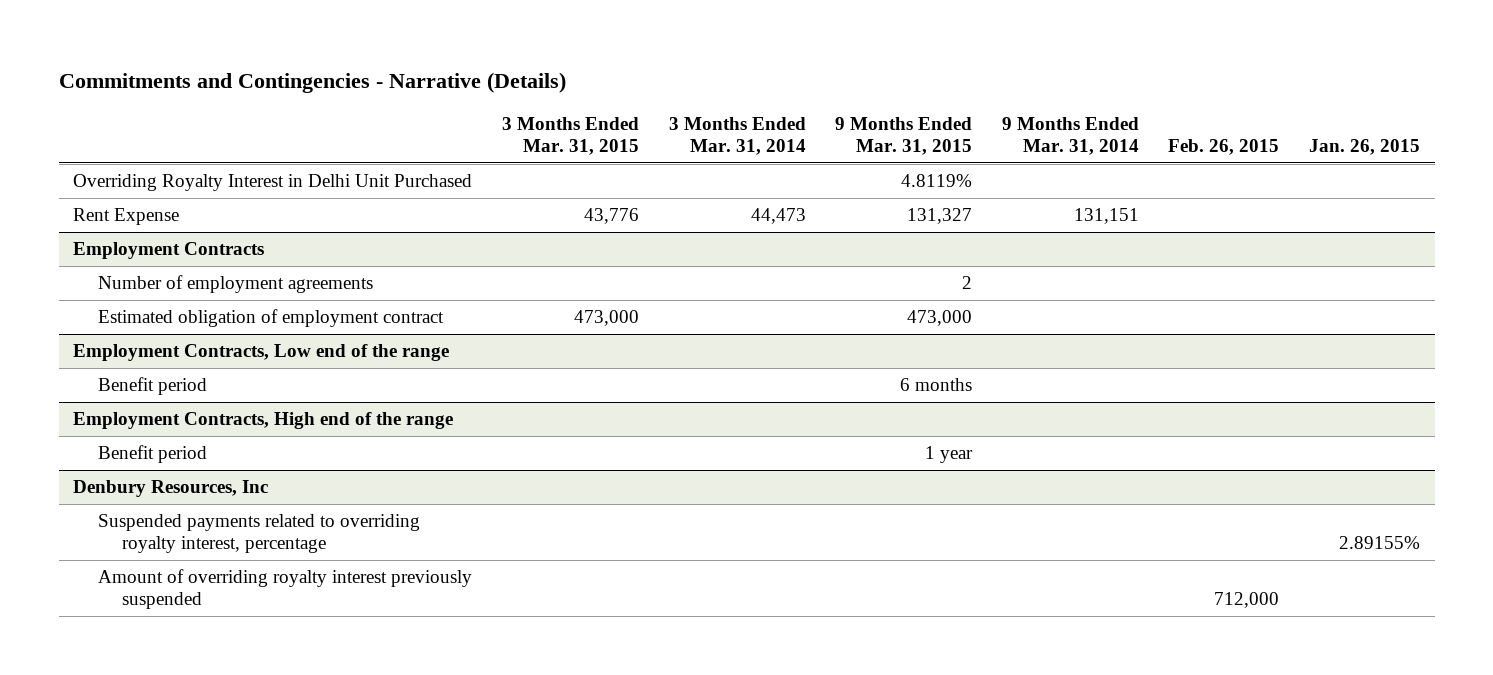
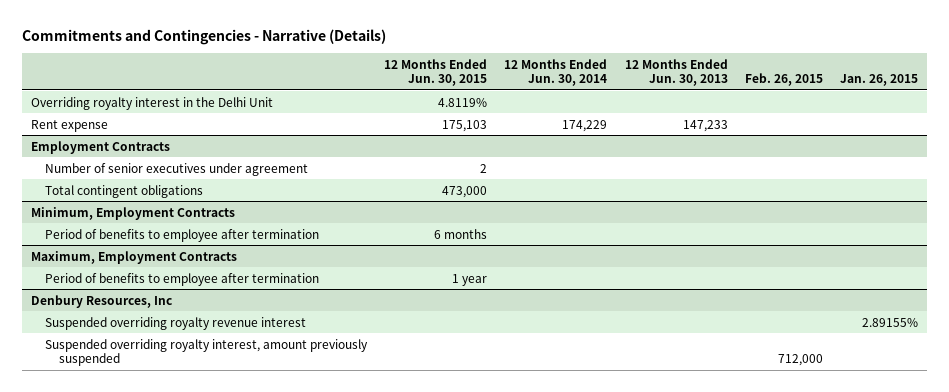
[502,116,640,156] 3 Months Ended Mar. 31, 2015 -> none
[668,116,806,156] 3 Months Ended Mar. 31, 2014 -> none
[835,116,973,156] 9 Months Ended Mar. 31, 2015 -> none
[1001,116,1139,156] 9 Months Ended Mar. 31, 2014 -> none
none -> [384,58,488,87] 12 Months Ended Jun. 30, 2015
none -> [504,58,608,87] 12 Months Ended Jun. 30, 2014
none -> [624,58,728,87] 12 Months Ended Jun. 30, 2013
[73,173,473,191] Overriding Royalty Interest in Delhi Unit Purchased -> [30,96,273,110] Overriding royalty interest in the Delhi Unit
[73,207,180,225] Rent Expense -> [30,119,108,132] Rent expense
[73,343,450,361] Employment Contracts, Low end of the range -> none
[97,376,207,395] Benefit period -> none
[73,411,454,429] Employment Contracts, High end of the range -> none
[97,444,207,463] Benefit period -> none
[97,274,373,293] Number of employment agreements -> [44,162,308,176] Number of senior executives under agreement
[97,308,444,327] Estimated obligation of employment contract -> [44,184,203,198] Total contingent obligations
none -> [30,206,235,220] Minimum, Employment Contracts
none -> [44,228,319,242] Period of benefits to employee after termination
none -> [30,250,237,264] Maximum, Employment Contracts
none -> [44,272,319,286] Period of benefits to employee after termination
[97,513,420,554] Suspended payments related to overriding royalty interest, percentage -> [44,316,306,330] Suspended overriding royalty revenue interest
[97,568,472,610] Amount of overriding royalty interest previously suspended -> [44,338,368,366] Suspended overriding royalty interest, amount previously suspended

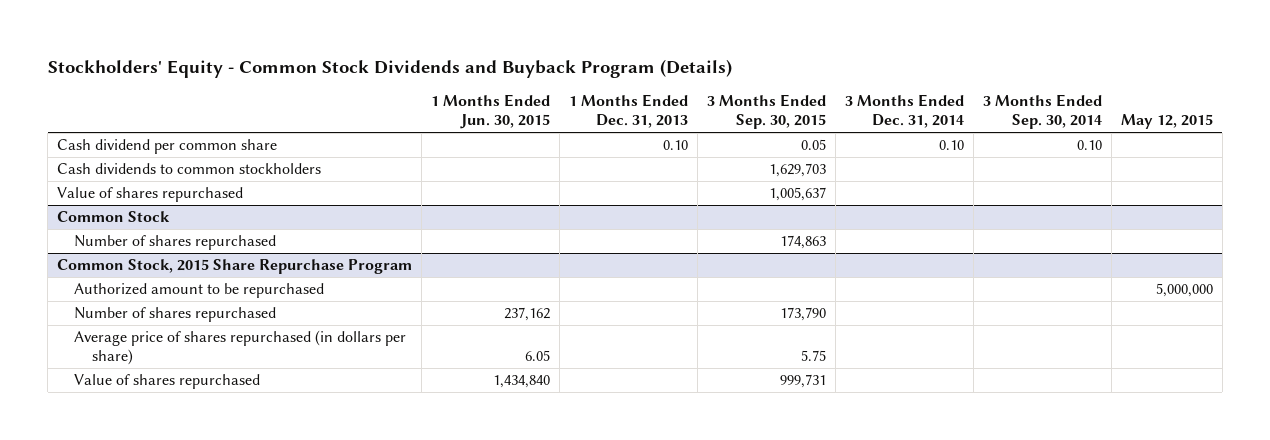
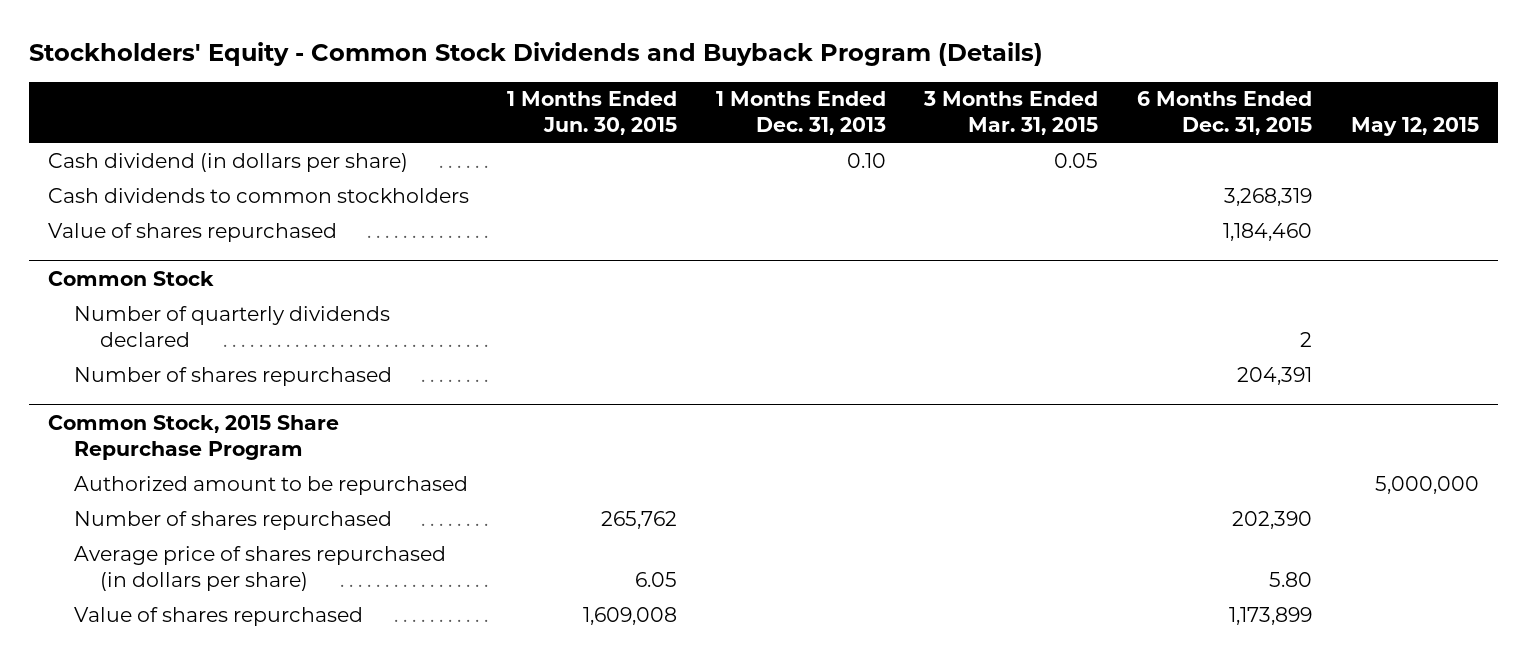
[706,94,826,130] 3 Months Ended Sep. 30, 2015 -> none
[844,94,964,129] 3 Months Ended Dec. 31, 2014 -> none
[982,94,1102,130] 3 Months Ended Sep. 30, 2014 -> none
none -> [923,91,1099,136] 3 Months Ended Mar. 31, 2015
none -> [1137,91,1313,136] 6 Months Ended Dec. 31, 2015
[57,139,278,155] Cash dividend per common share -> [47,152,408,172] Cash dividend (in dollars per share)
none -> [74,305,391,347] Number of quarterly dividends declared
[504,307,551,322] 237,162 -> [601,510,678,529] 265,762
[493,375,551,389] 1,434,840 -> [583,606,678,625] 1,609,008

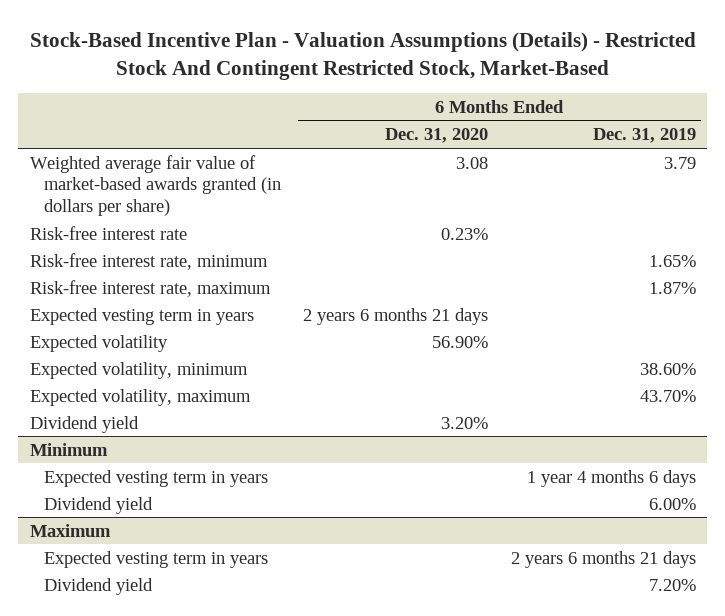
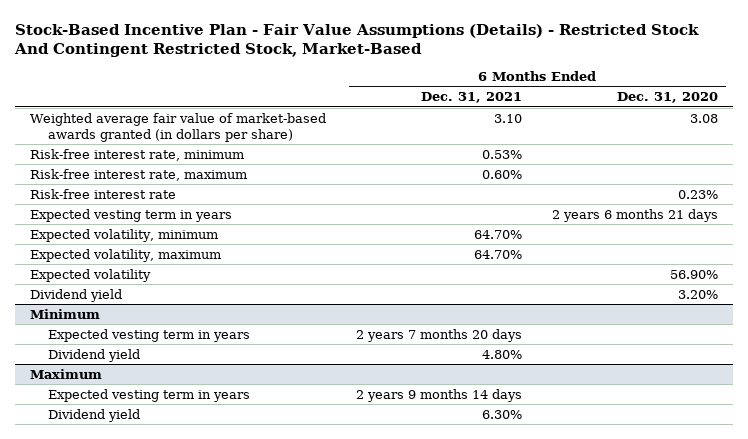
[29,31,696,81] Stock-Based Incentive Plan - Valuation Assumptions (Details) - Restricted Stock And Contingent Restricted Stock, Market-Based -> [14,23,700,57] Stock-Based Incentive Plan - Fair Value Assumptions (Details) - Restricted Stock And Contingent Restricted Stock, Market-Based
[592,128,696,144] Dec. 31, 2019 -> none
none -> [421,92,523,104] Dec. 31, 2021
[29,225,187,240] Risk-free interest rate -> [30,188,177,199] Risk-free interest rate
[29,334,168,352] Expected volatility -> [30,268,152,282] Expected volatility

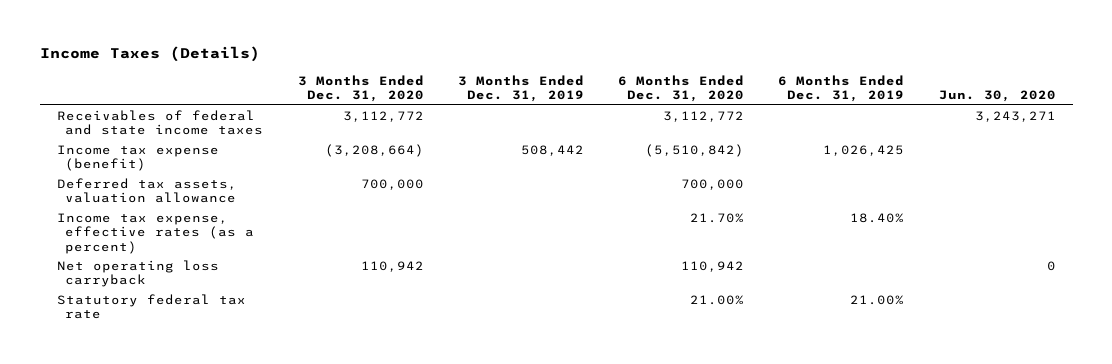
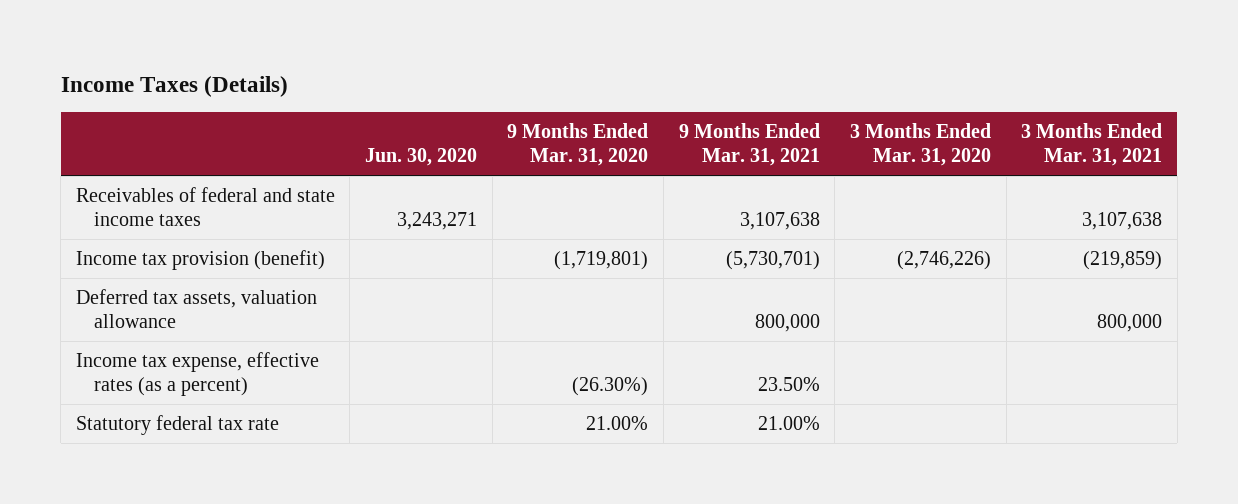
[297,74,424,102] 3 Months Ended Dec. 31, 2020 -> none
[457,74,584,102] 3 Months Ended Dec. 31, 2019 -> none
[618,74,745,102] 6 Months Ended Dec. 31, 2020 -> none
[778,74,905,102] 6 Months Ended Dec. 31, 2019 -> none
none -> [507,123,649,167] 9 Months Ended Mar. 31, 2020
none -> [678,123,820,167] 9 Months Ended Mar. 31, 2021
none -> [849,123,991,167] 3 Months Ended Mar. 31, 2020
none -> [1021,123,1163,167] 3 Months Ended Mar. 31, 2021
[56,145,219,172] Income tax expense (benefit) -> [75,250,325,271] Income tax provision (benefit)
[56,260,219,288] Net operating loss carryback -> none

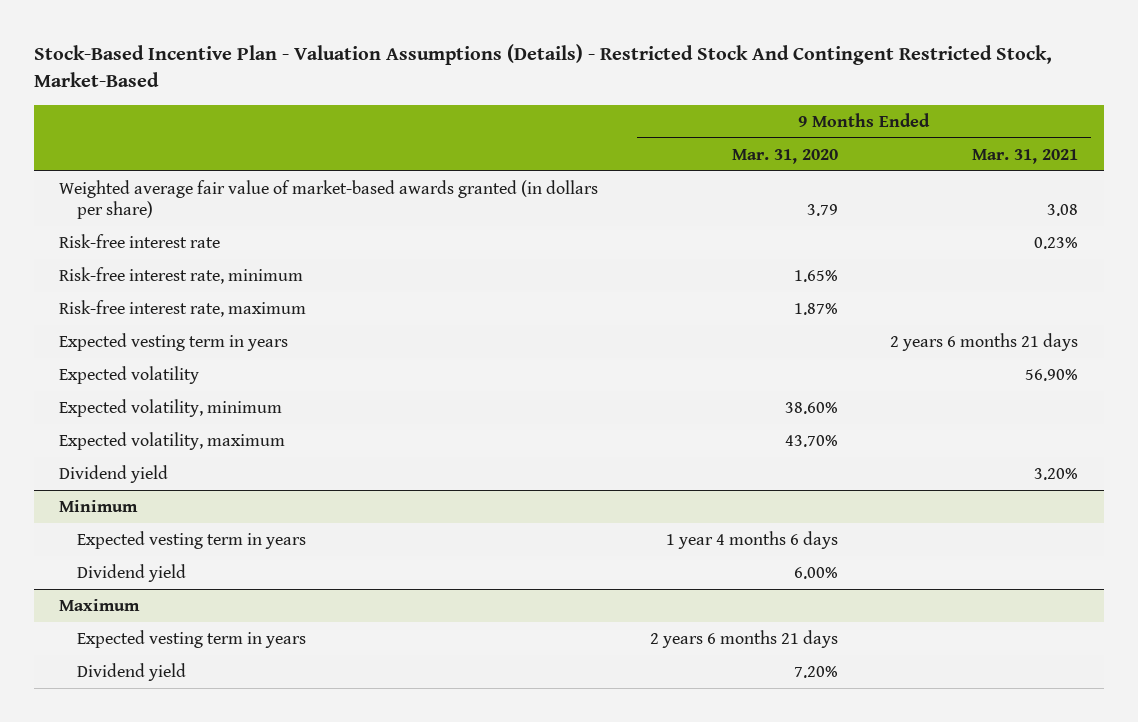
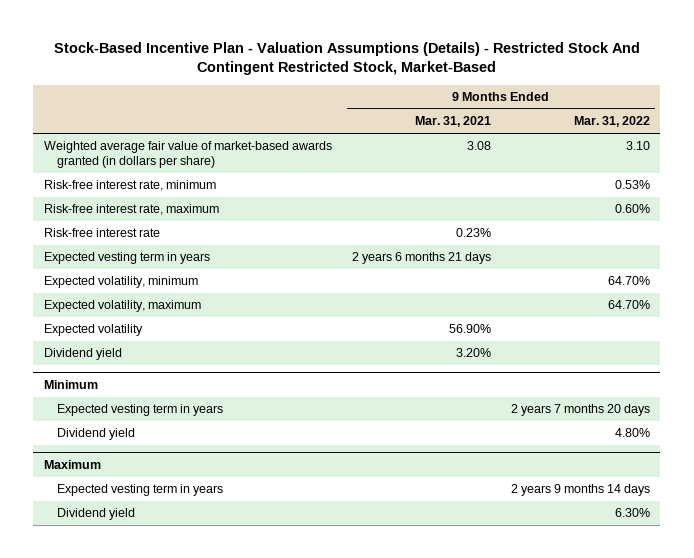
[732,148,839,164] Mar. 31, 2020 -> none
none -> [574,116,651,128] Mar. 31, 2022
[59,233,221,248] Risk-free interest rate -> [43,228,160,238] Risk-free interest rate
[59,365,200,384] Expected volatility -> [43,324,143,337] Expected volatility

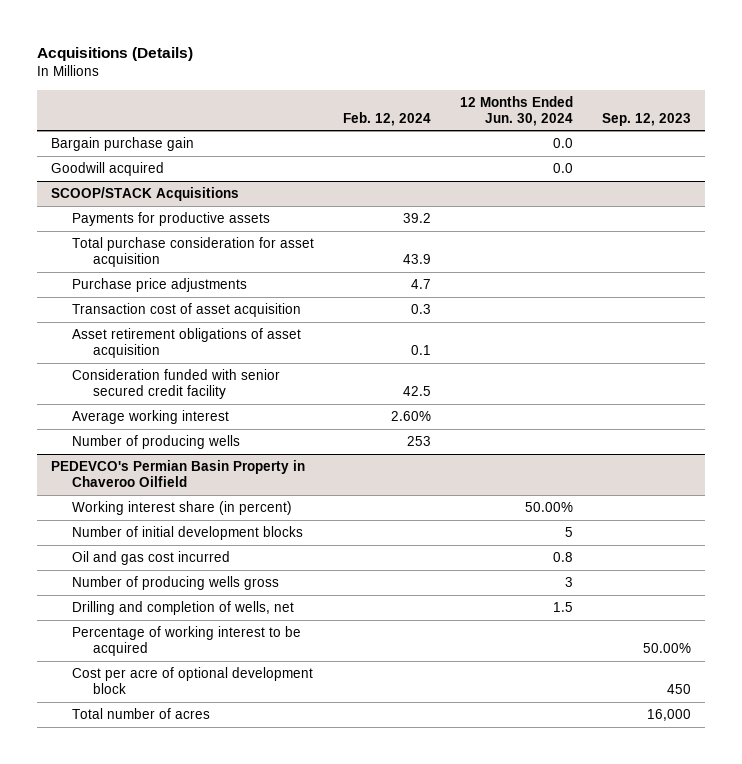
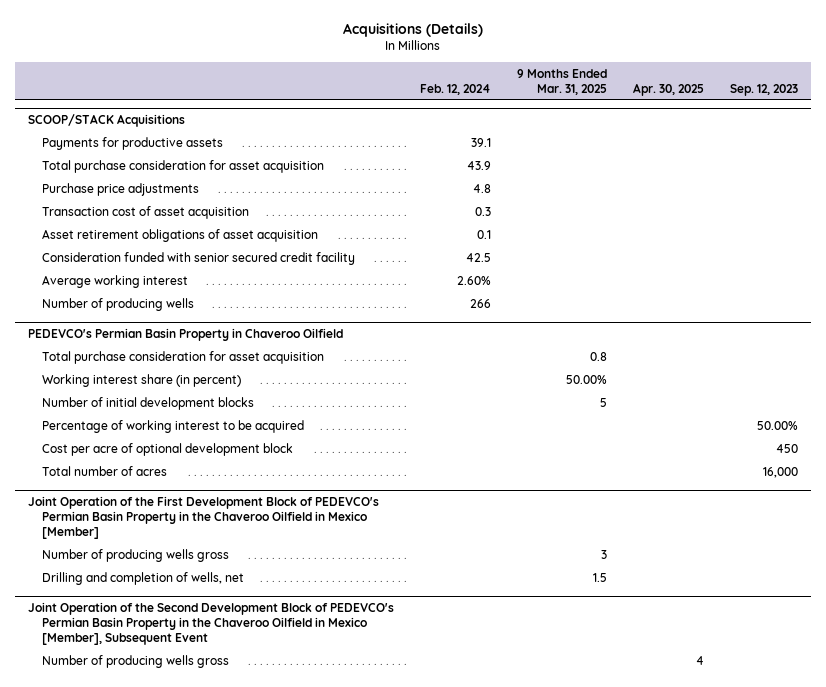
[459,95,573,126] 12 Months Ended Jun. 30, 2024 -> none
none -> [516,68,607,95] 9 Months Ended Mar. 31, 2025
none -> [632,82,704,96] Apr. 30, 2025
[51,137,195,152] Bargain purchase gain -> none
[51,162,165,177] Goodwill acquired -> none
[402,213,431,224] 39.2 -> [471,137,492,147] 39.1
[410,279,431,290] 4.7 -> [473,183,492,193] 4.8
[406,436,431,447] 253 -> [470,298,492,308] 266
none -> [41,350,324,364] Total purchase consideration for asset acquisition
[72,551,231,566] Oil and gas cost incurred -> none
[72,576,280,591] Number of producing wells gross -> none
[72,601,295,616] Drilling and completion of wells, net -> none
none -> [28,496,380,540] Joint Operation of the First Development Block of PEDEVCO's Permian Basin Property in the Chaveroo Oilfield in Mexico [Member]
none -> [41,548,229,562] Number of producing wells gross
none -> [41,571,244,585] Drilling and completion of wells, net
none -> [28,602,395,646] Joint Operation of the Second Development Block of PEDEVCO's Permian Basin Property in the Chaveroo Oilfield in Mexico [Member], Subsequent Event
none -> [41,654,229,668] Number of producing wells gross

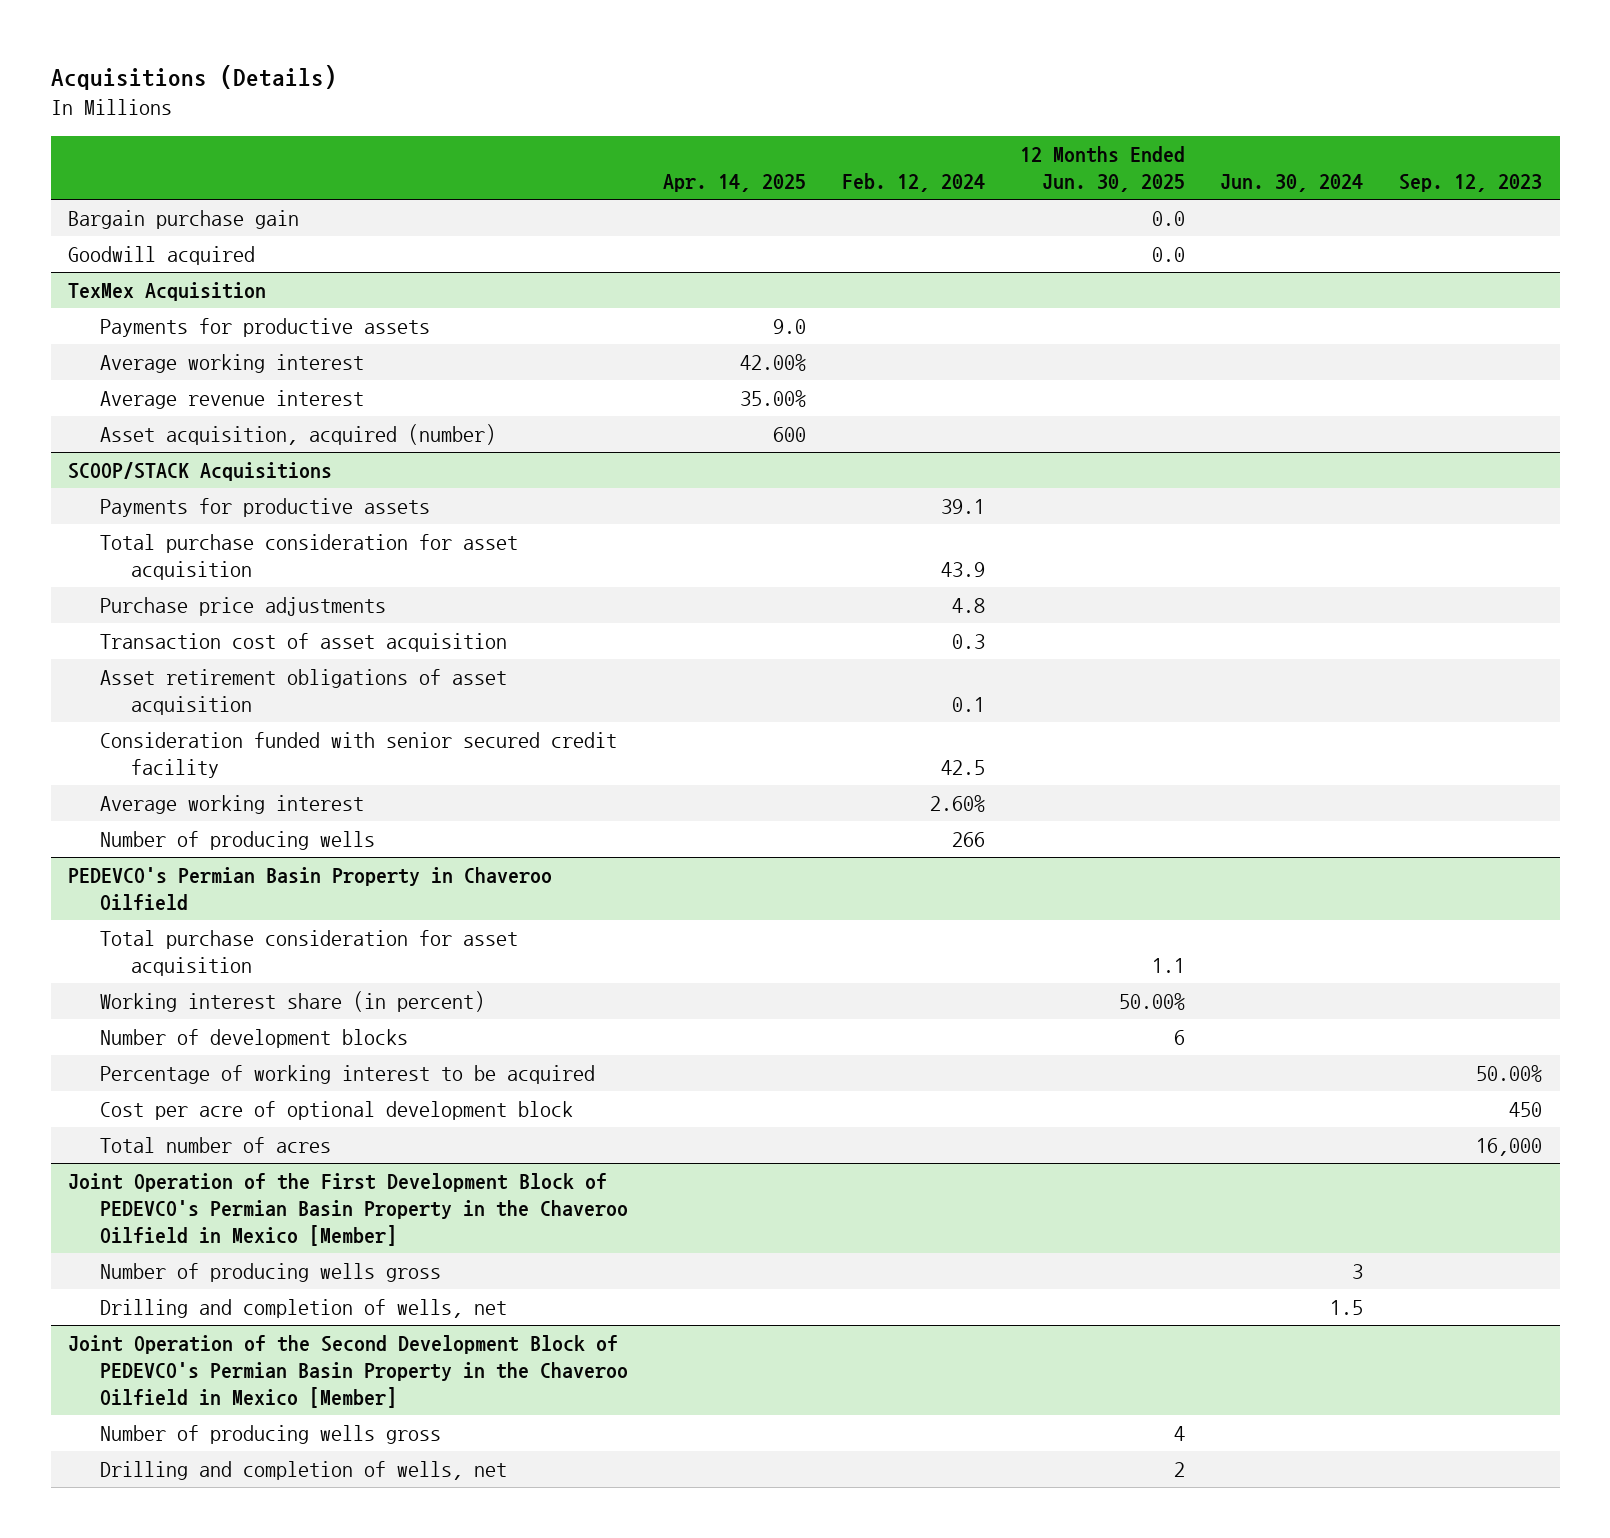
[516,68,607,95] 9 Months Ended Mar. 31, 2025 -> none
[632,82,704,96] Apr. 30, 2025 -> none
none -> [663,173,807,192] Apr. 14, 2025
none -> [1020,145,1186,192] 12 Months Ended Jun. 30, 2025
none -> [1220,173,1364,192] Jun. 30, 2024
none -> [68,210,300,230] Bargain purchase gain
none -> [68,246,256,266] Goodwill acquired
none -> [68,282,267,302] TexMex Acquisition
none -> [99,318,430,338] Payments for productive assets
none -> [99,354,364,374] Average working interest
none -> [99,390,364,410] Average revenue interest
none -> [99,424,496,446] Asset acquisition, acquired (number)
[41,396,254,410] Number of initial development blocks -> [99,1029,408,1049] Number of development blocks
[28,602,395,646] Joint Operation of the Second Development Block of PEDEVCO's Permian Basin Property in the Chaveroo Oilfield in Mexico [Member], Subsequent Event -> [68,1335,628,1409] Joint Operation of the Second Development Block of PEDEVCO's Permian Basin Property in the Chaveroo Oilfield in Mexico [Member]
none -> [99,1461,507,1481] Drilling and completion of wells, net

